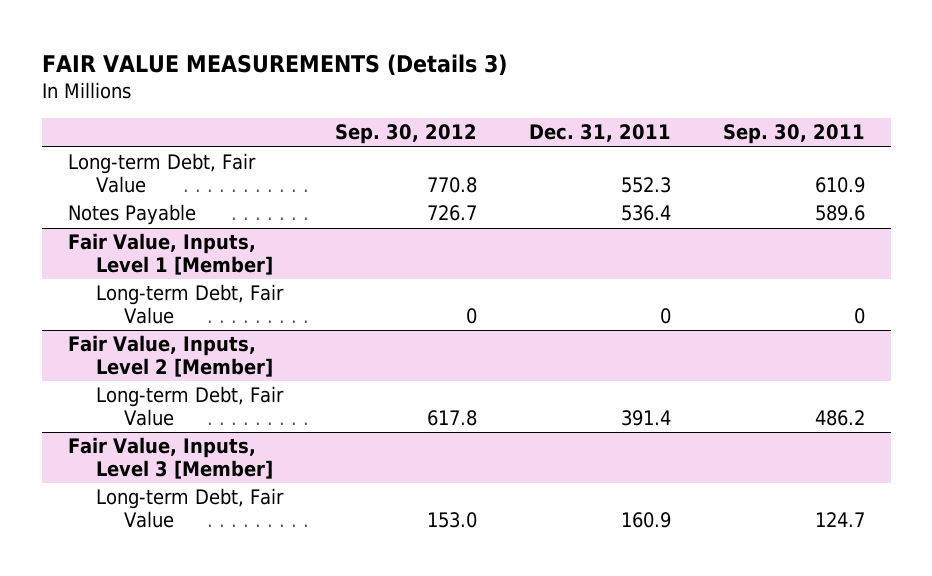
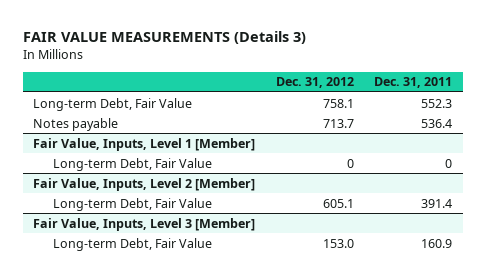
[334,124,477,145] Sep. 30, 2012 -> none
[722,124,865,145] Sep. 30, 2011 -> none
none -> [275,77,354,89] Dec. 31, 2012
[67,204,196,226] Notes Payable -> [32,117,118,131] Notes payable

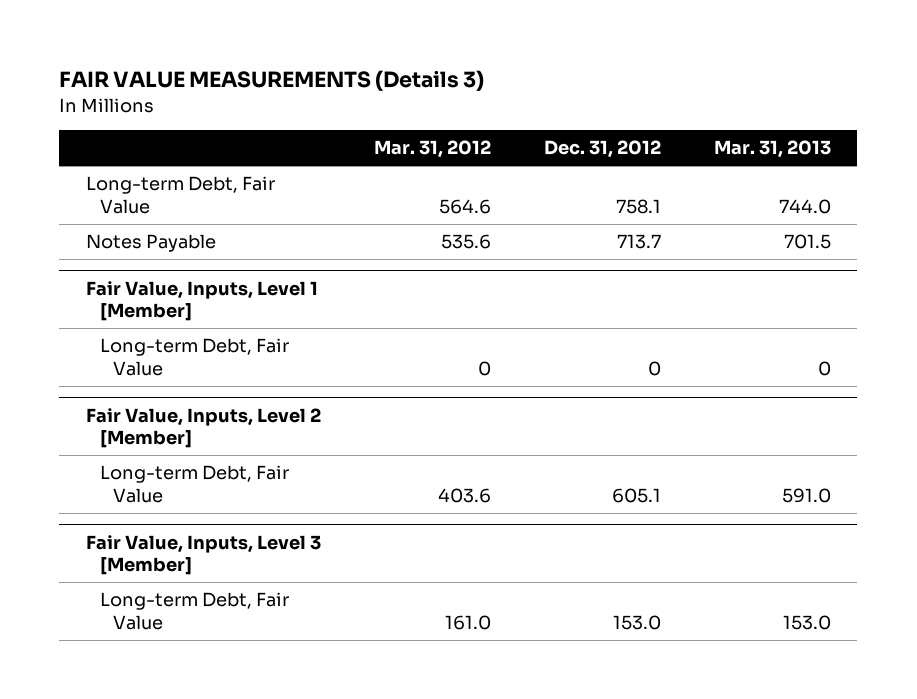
[374,77,453,89] Dec. 31, 2011 -> none
none -> [373,140,491,159] Mar. 31, 2012
none -> [713,140,831,159] Mar. 31, 2013
[32,117,118,131] Notes payable -> [85,234,216,253] Notes Payable

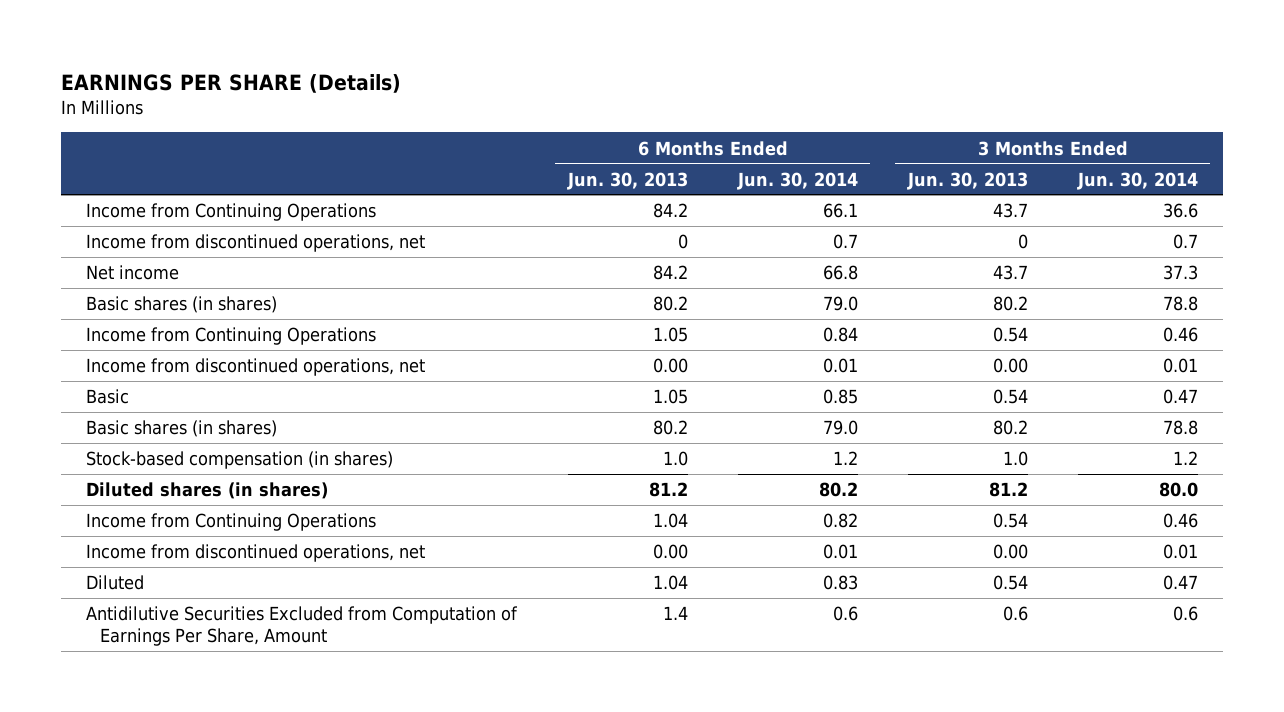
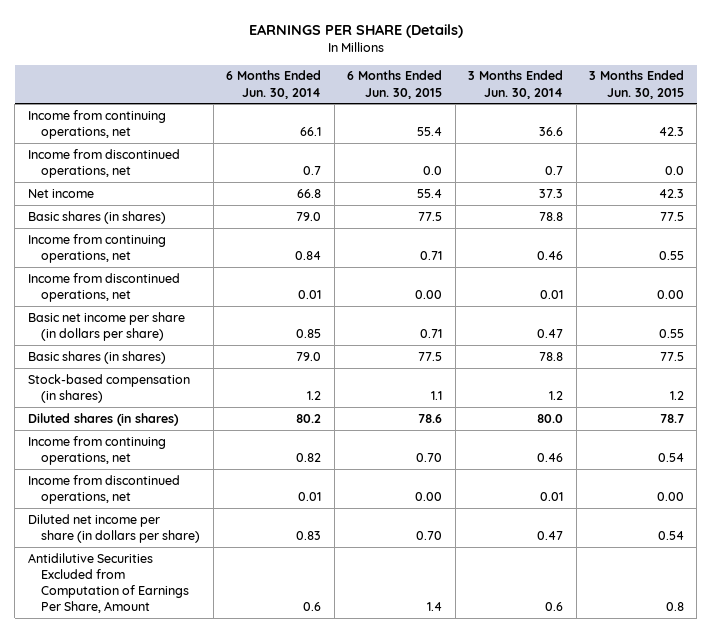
[566,171,688,190] Jun. 30, 2013 -> none
[906,171,1028,190] Jun. 30, 2013 -> none
none -> [347,70,443,99] 6 Months Ended Jun. 30, 2015
none -> [588,70,684,99] 3 Months Ended Jun. 30, 2015
[86,203,377,222] Income from Continuing Operations -> [27,109,166,140] Income from continuing operations, net
[86,327,377,346] Income from Continuing Operations -> [27,233,166,264] Income from continuing operations, net
[86,389,130,405] Basic -> [27,311,185,342] Basic net income per share (in dollars per share)
[86,513,377,532] Income from Continuing Operations -> [27,435,166,466] Income from continuing operations, net
[86,575,145,591] Diluted -> [27,513,201,544] Diluted net income per share (in dollars per share)

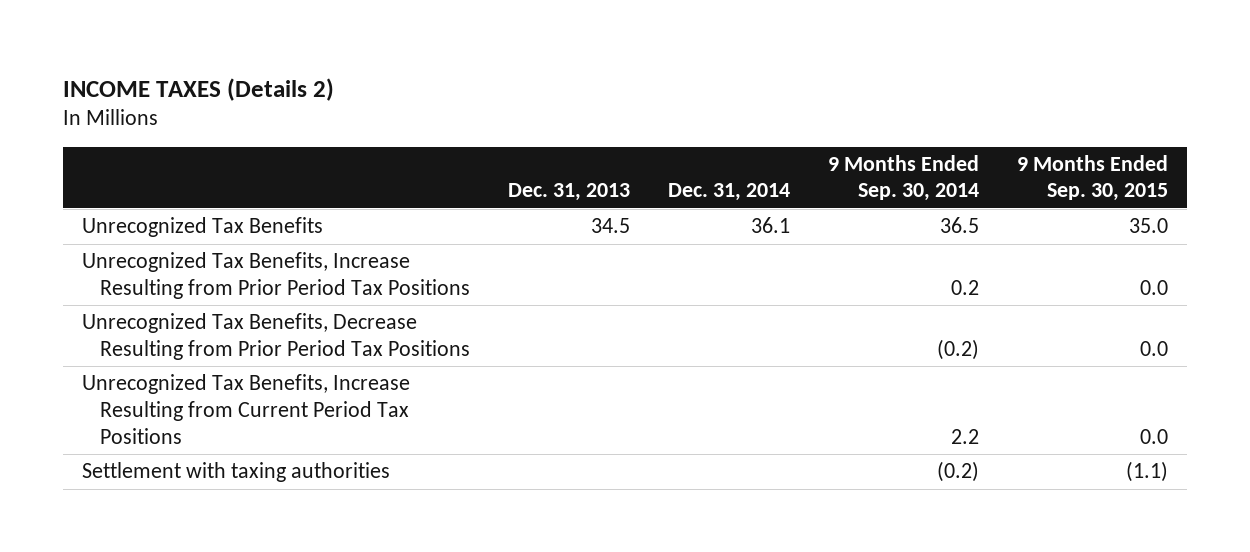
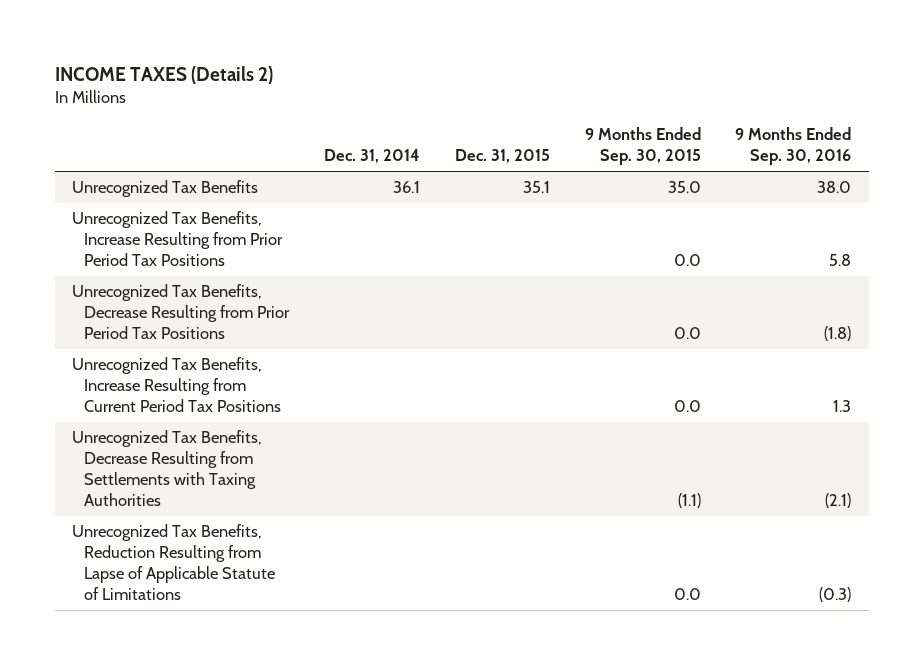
[508,183,631,202] Dec. 31, 2013 -> none
[827,154,979,202] 9 Months Ended Sep. 30, 2014 -> none
none -> [454,149,550,164] Dec. 31, 2015
none -> [735,127,852,166] 9 Months Ended Sep. 30, 2016
[82,462,391,483] Settlement with taxing authorities -> [72,430,263,507] Unrecognized Tax Benefits, Decrease Resulting from Settlements with Taxing Authorities
none -> [72,524,276,601] Unrecognized Tax Benefits, Reduction Resulting from Lapse of Applicable Statute of Limitations

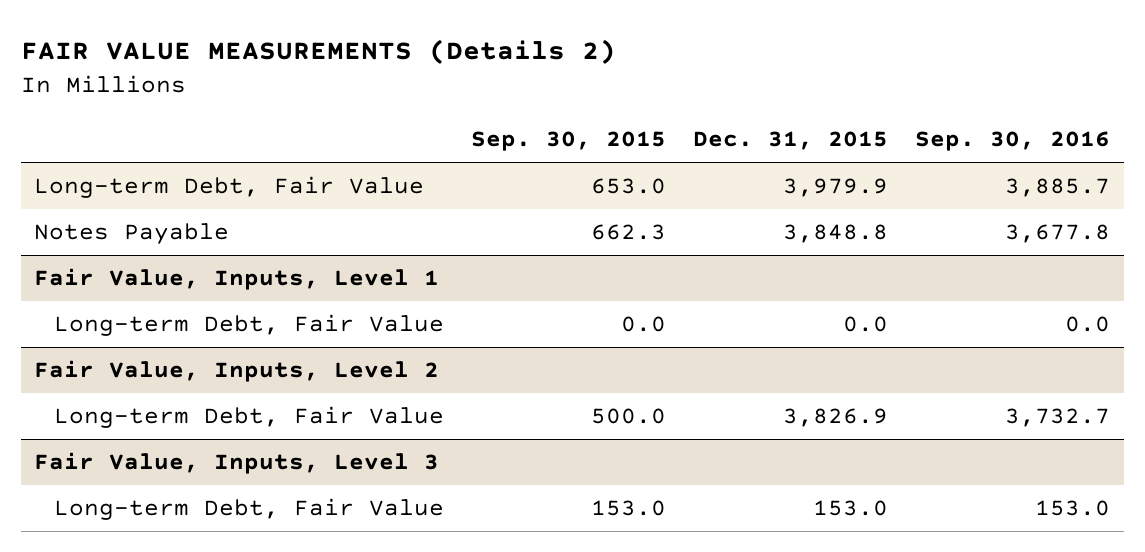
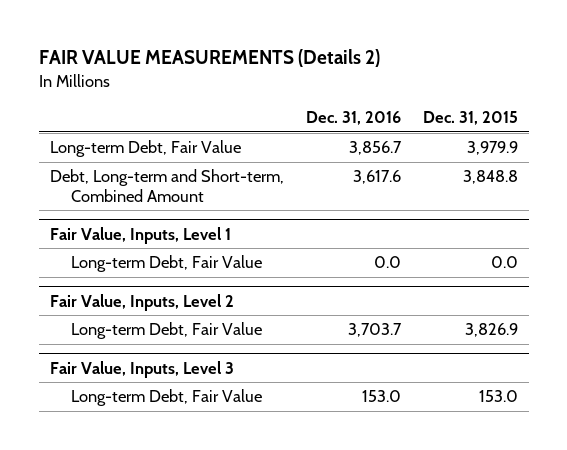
[470,131,666,152] Sep. 30, 2015 -> none
[915,131,1111,152] Sep. 30, 2016 -> none
none -> [305,111,401,126] Dec. 31, 2016
[34,223,230,245] Notes Payable -> [49,169,284,202] Debt, Long-term and Short-term, Combined Amount

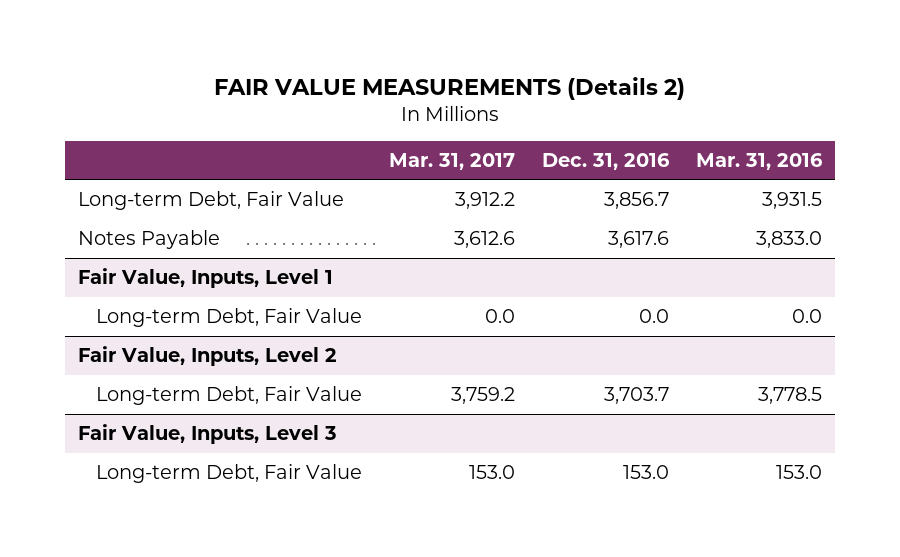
[422,111,518,126] Dec. 31, 2015 -> none
none -> [389,152,516,170] Mar. 31, 2017
none -> [695,152,823,170] Mar. 31, 2016
[49,169,284,202] Debt, Long-term and Short-term, Combined Amount -> [78,230,221,250] Notes Payable

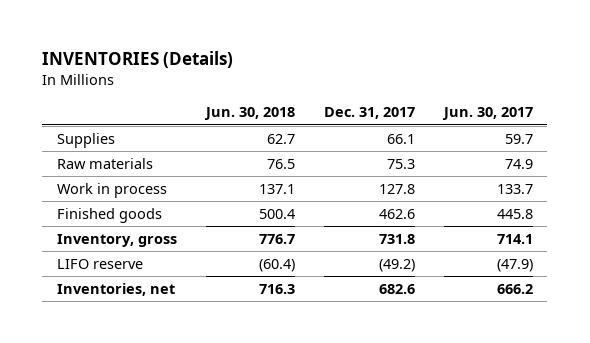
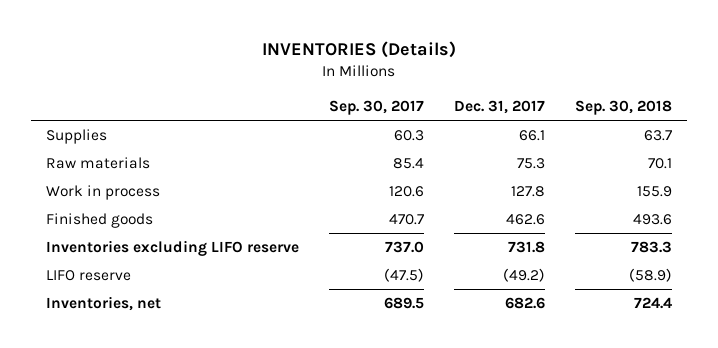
[203,107,295,121] Jun. 30, 2018 -> none
[441,107,533,121] Jun. 30, 2017 -> none
none -> [328,100,424,116] Sep. 30, 2017
none -> [575,100,673,116] Sep. 30, 2018
[56,233,177,247] Inventory, gross -> [45,240,299,257] Inventories excluding LIFO reserve

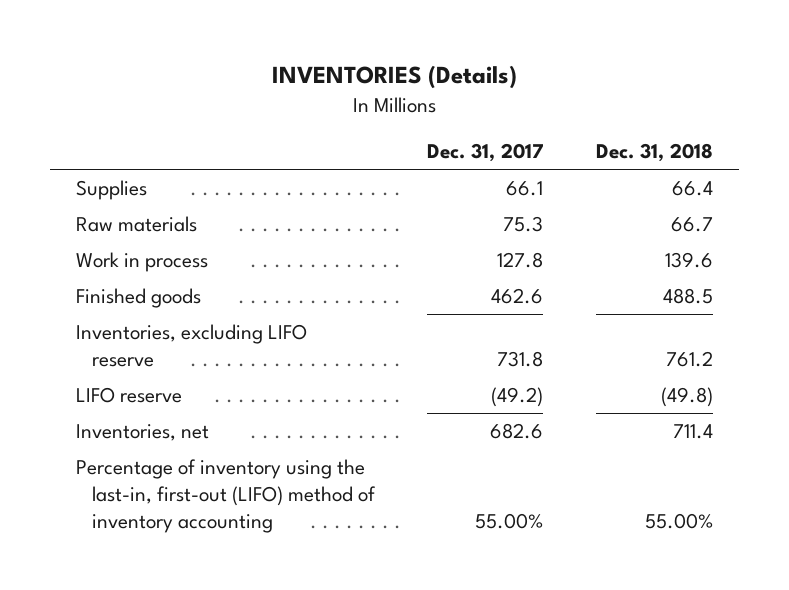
[328,100,424,116] Sep. 30, 2017 -> none
[575,100,673,116] Sep. 30, 2018 -> none
none -> [595,142,713,162] Dec. 31, 2018
[45,240,299,257] Inventories excluding LIFO reserve -> [76,324,308,368] Inventories, excluding LIFO reserve
none -> [76,459,377,534] Percentage of inventory using the last-in, first-out (LIFO) method of inventory accounting

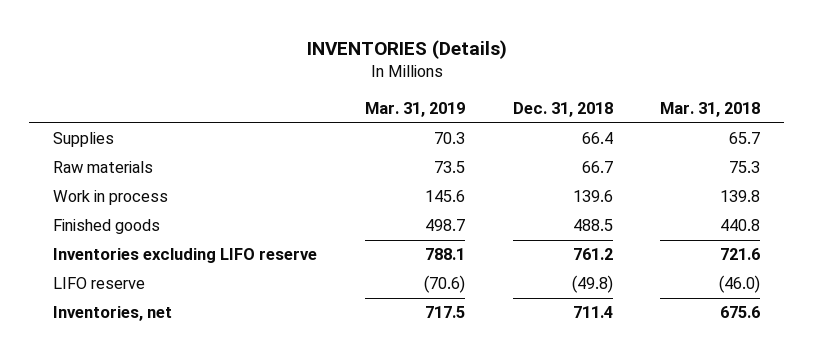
[427,142,544,162] Dec. 31, 2017 -> none
none -> [364,101,465,117] Mar. 31, 2019
none -> [660,101,761,117] Mar. 31, 2018
[76,324,308,368] Inventories, excluding LIFO reserve -> [53,248,318,264] Inventories excluding LIFO reserve
[76,459,377,534] Percentage of inventory using the last-in, first-out (LIFO) method of inventory accounting -> none

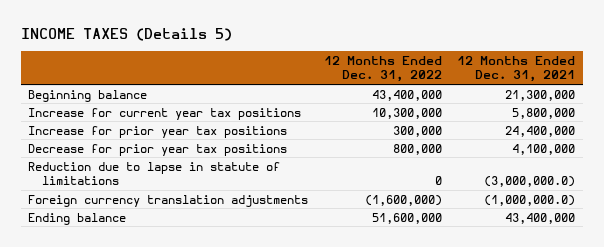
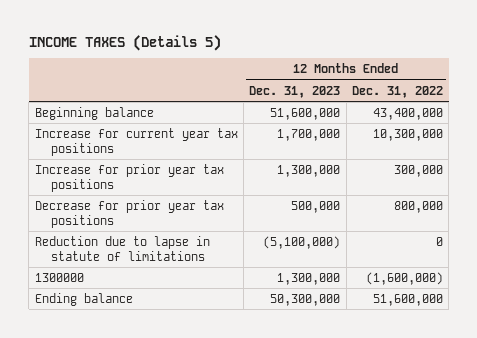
[457,55,576,83] 12 Months Ended Dec. 31, 2021 -> none
none -> [249,85,341,98] Dec. 31, 2023
[28,194,309,207] Foreign currency translation adjustments -> [34,272,84,282] 1300000

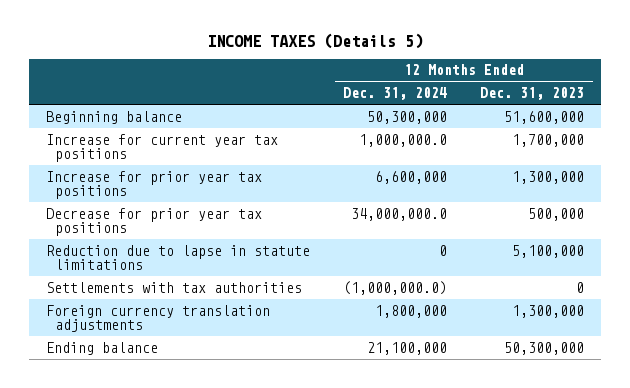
[351,85,443,98] Dec. 31, 2022 -> none
none -> [343,87,448,101] Dec. 31, 2024
[34,235,210,261] Reduction due to lapse in statute of limitations -> [45,244,310,270] Reduction due to lapse in statute limitations
[263,235,341,249] (5,100,000) -> [512,244,585,258] 5,100,000
none -> [45,281,302,293] Settlements with tax authorities
[34,272,84,282] 1300000 -> [45,304,270,332] Foreign currency translation adjustments

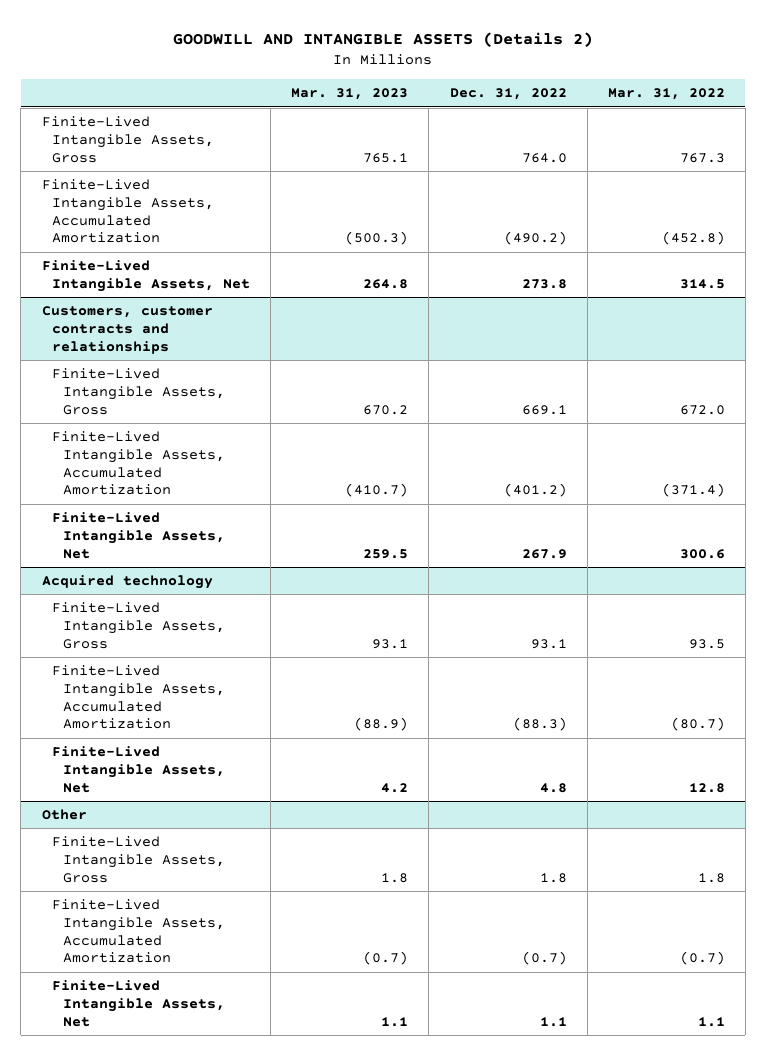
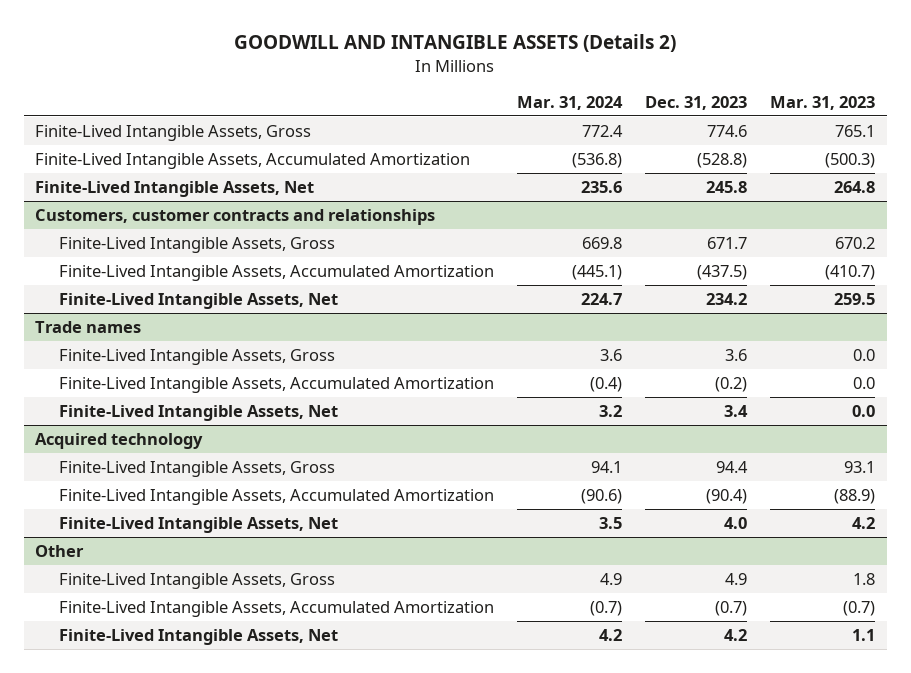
[449,88,567,101] Dec. 31, 2022 -> none
[607,88,725,101] Mar. 31, 2022 -> none
none -> [517,96,624,111] Mar. 31, 2024
none -> [645,96,748,111] Dec. 31, 2023
none -> [35,320,142,333] Trade names
none -> [59,348,336,365] Finite-Lived Intangible Assets, Gross
none -> [59,376,495,393] Finite-Lived Intangible Assets, Accumulated Amortization
none -> [59,404,339,421] Finite-Lived Intangible Assets, Net

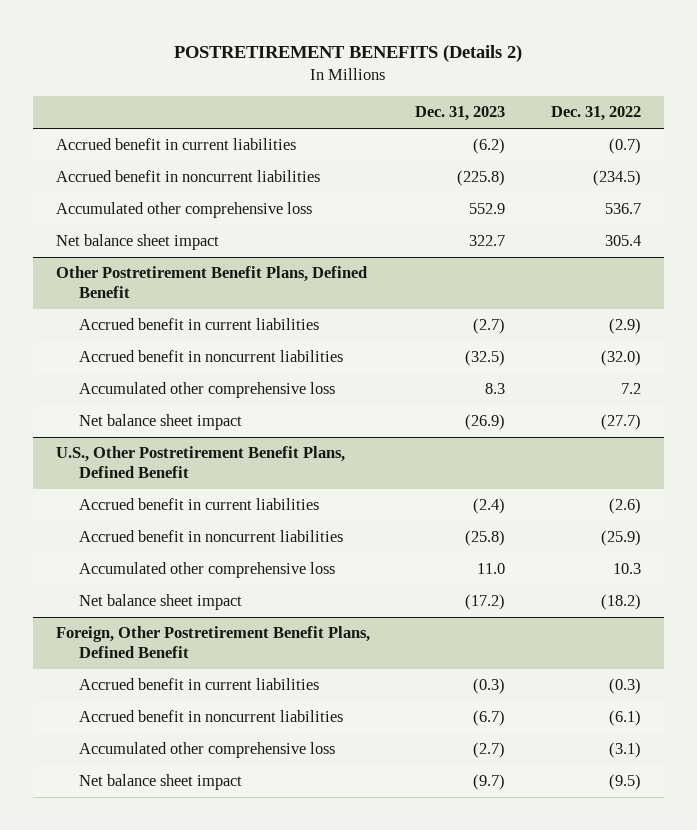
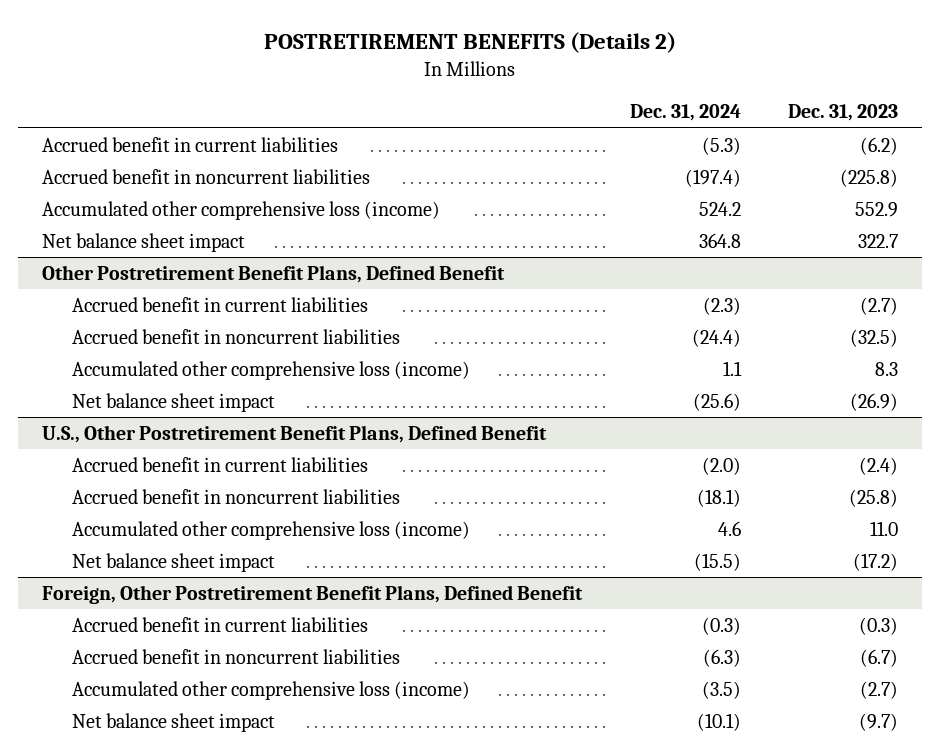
[551,106,642,122] Dec. 31, 2022 -> none
none -> [629,104,741,122] Dec. 31, 2024
[55,202,312,219] Accumulated other comprehensive loss -> [42,200,441,220] Accumulated other comprehensive loss (income)
[78,382,335,399] Accumulated other comprehensive loss -> [71,360,470,380] Accumulated other comprehensive loss (income)
[78,562,335,579] Accumulated other comprehensive loss -> [71,520,470,540] Accumulated other comprehensive loss (income)
[78,742,335,759] Accumulated other comprehensive loss -> [71,680,470,700] Accumulated other comprehensive loss (income)

